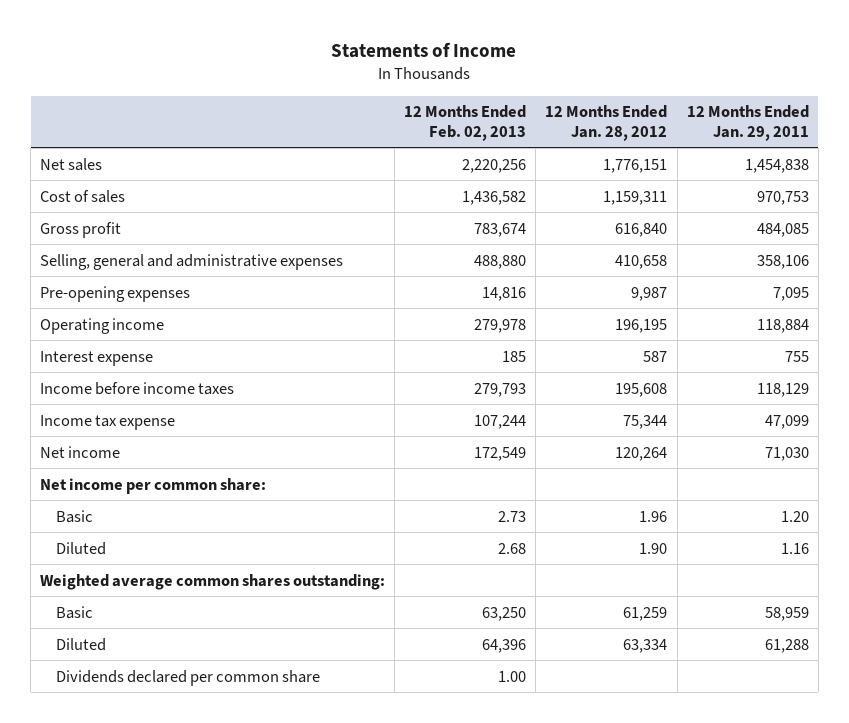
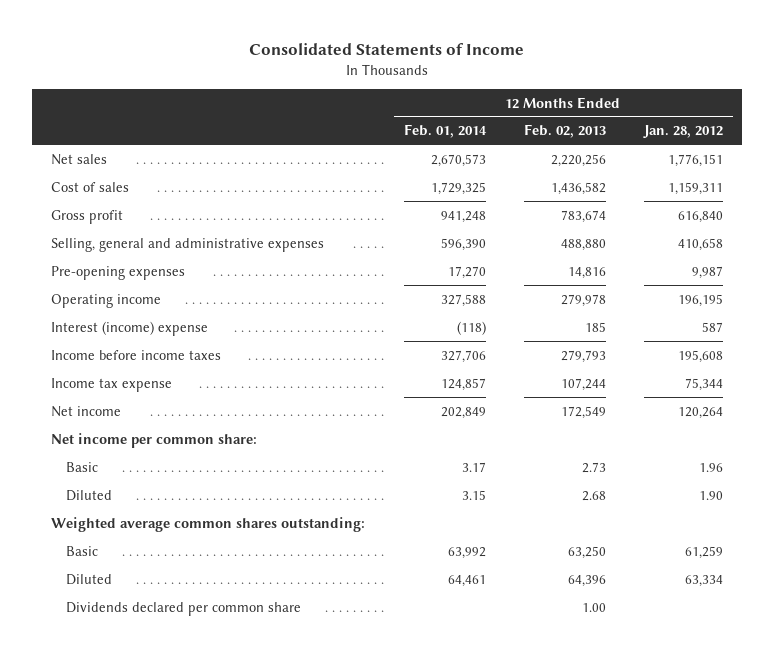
[331,41,517,58] Statements of Income -> [249,42,525,55] Consolidated Statements of Income
[686,105,809,141] 12 Months Ended Jan. 29, 2011 -> none
none -> [403,124,487,139] Feb. 01, 2014
[40,350,154,366] Interest expense -> [51,320,209,336] Interest (income) expense

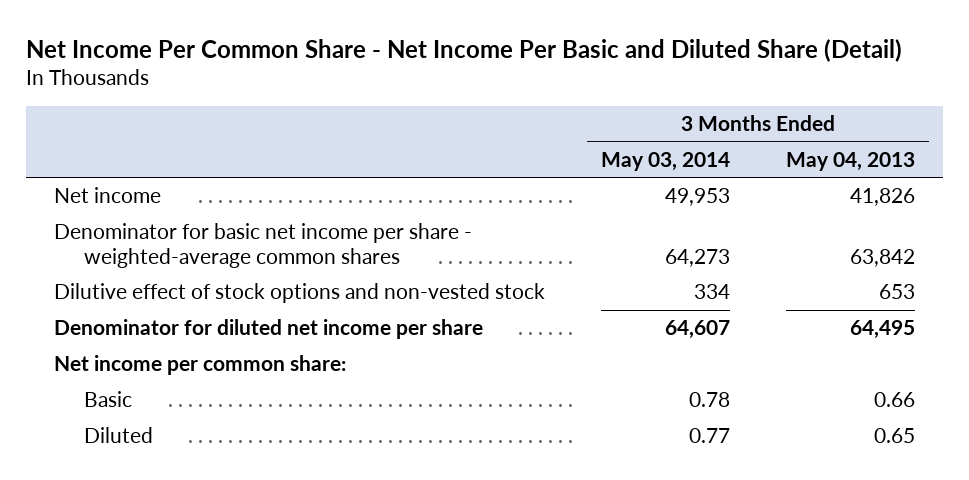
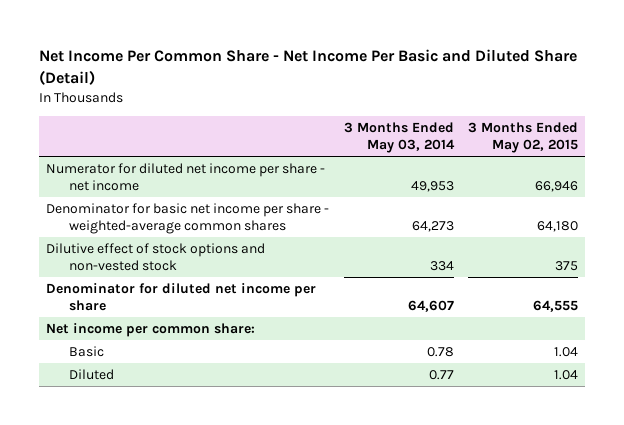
[786,151,916,171] May 04, 2013 -> none
none -> [467,122,578,154] 3 Months Ended May 02, 2015
[53,187,161,204] Net income -> [46,162,326,191] Numerator for diluted net income per share - net income

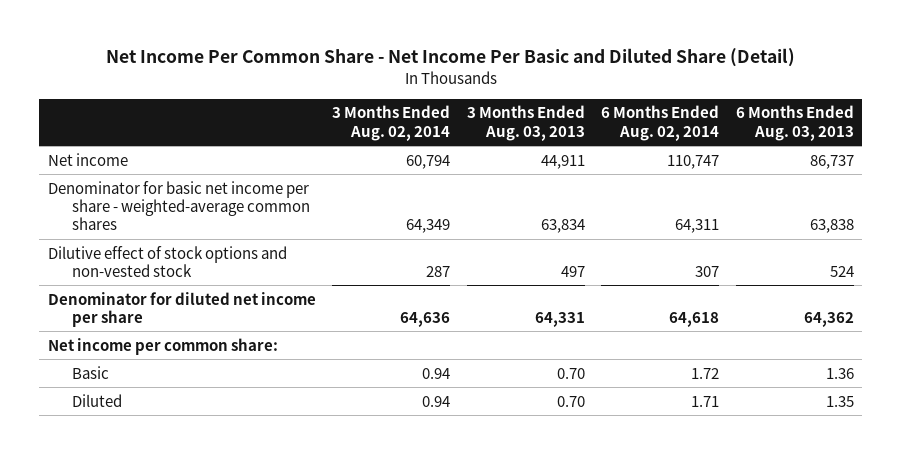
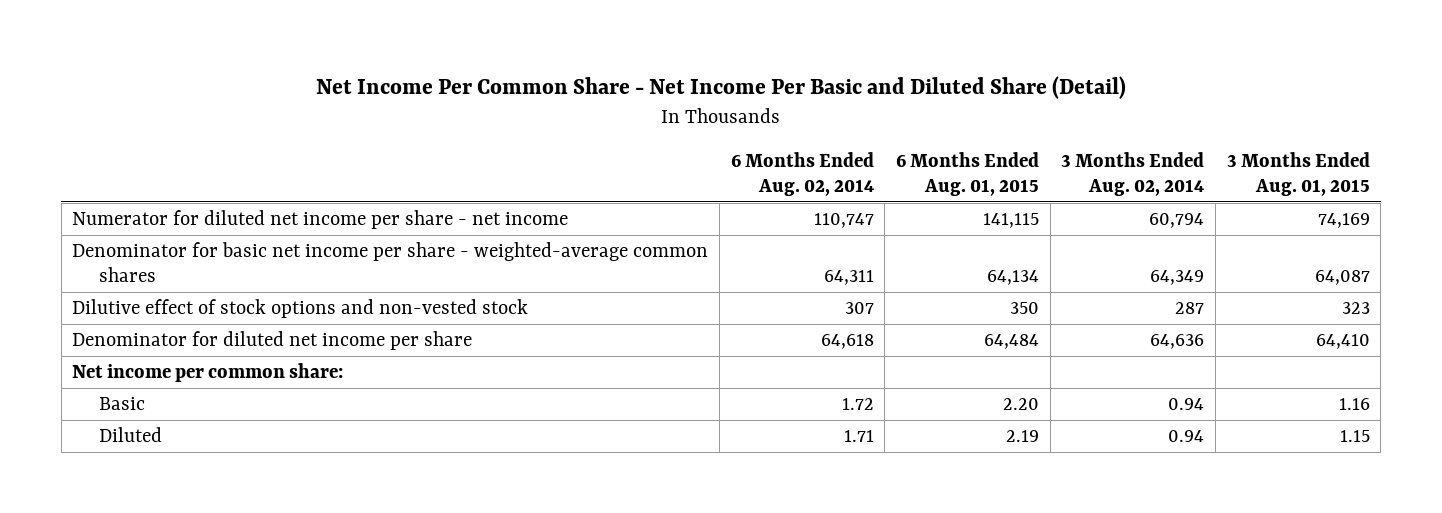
[466,105,585,141] 3 Months Ended Aug. 03, 2013 -> none
[735,105,854,141] 6 Months Ended Aug. 03, 2013 -> none
none -> [895,151,1039,196] 6 Months Ended Aug. 01, 2015
none -> [1226,151,1370,196] 3 Months Ended Aug. 01, 2015
[47,152,128,166] Net income -> [72,210,569,230] Numerator for diluted net income per share - net income

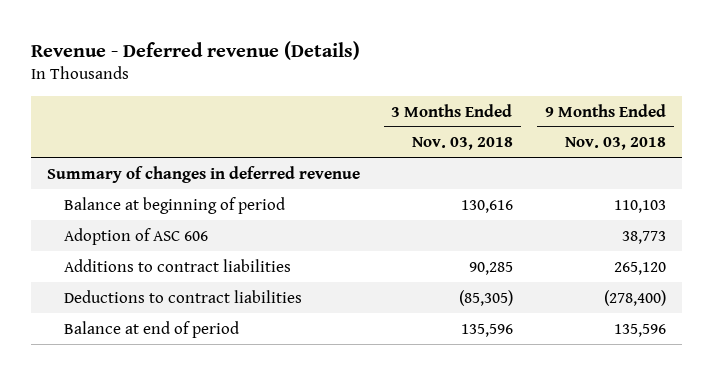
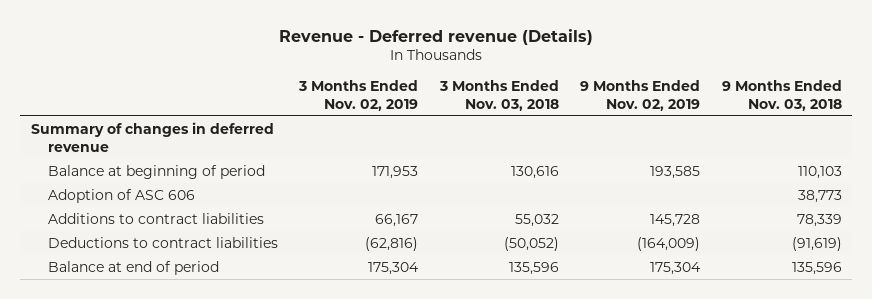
none -> [298,79,419,111] 3 Months Ended Nov. 02, 2019
none -> [580,79,701,111] 9 Months Ended Nov. 02, 2019
[468,261,513,275] 90,285 -> [514,213,559,227] 55,032
[614,261,667,275] 265,120 -> [796,213,842,227] 78,339
[458,289,513,306] (85,305) -> [503,236,559,251] (50,052)
[604,289,667,306] (278,400) -> [791,236,842,251] (91,619)

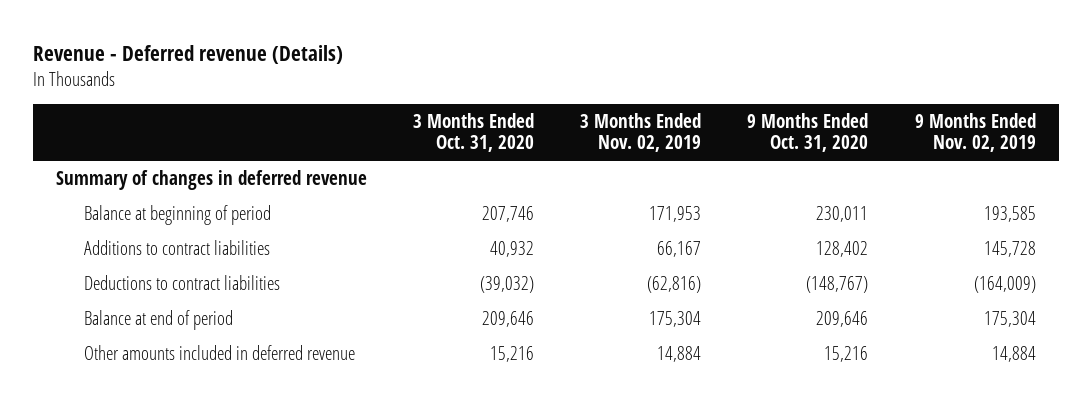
[438,79,559,111] 3 Months Ended Nov. 03, 2018 -> none
[721,79,842,111] 9 Months Ended Nov. 03, 2018 -> none
none -> [413,113,535,153] 3 Months Ended Oct. 31, 2020
none -> [747,113,869,153] 9 Months Ended Oct. 31, 2020
[47,188,195,203] Adoption of ASC 606 -> none
none -> [83,344,355,360] Other amounts included in deferred revenue

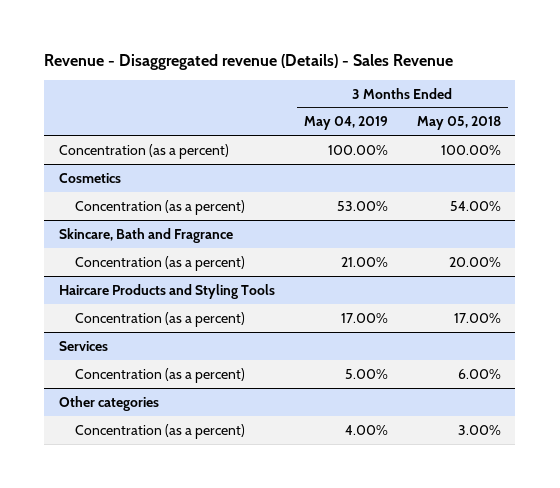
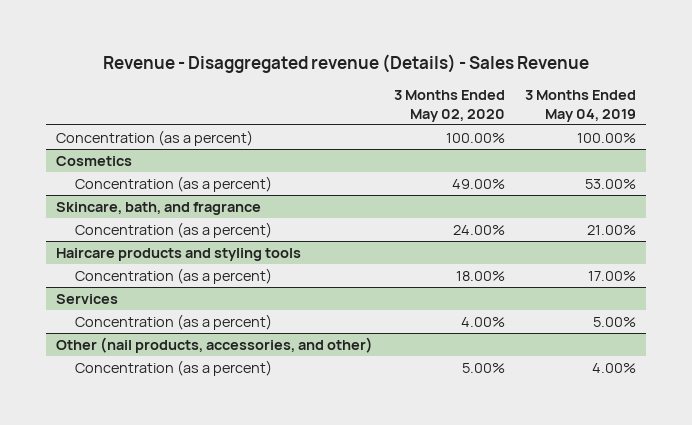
[416,116,501,131] May 05, 2018 -> none
none -> [393,90,505,122] 3 Months Ended May 02, 2020
[58,227,233,243] Skincare, Bath and Fragrance -> [56,201,262,215] Skincare, bath, and fragrance
[58,283,275,299] Haircare Products and Styling Tools -> [56,247,302,261] Haircare products and styling tools
[58,395,159,411] Other categories -> [56,336,374,353] Other (nail products, accessories, and other)

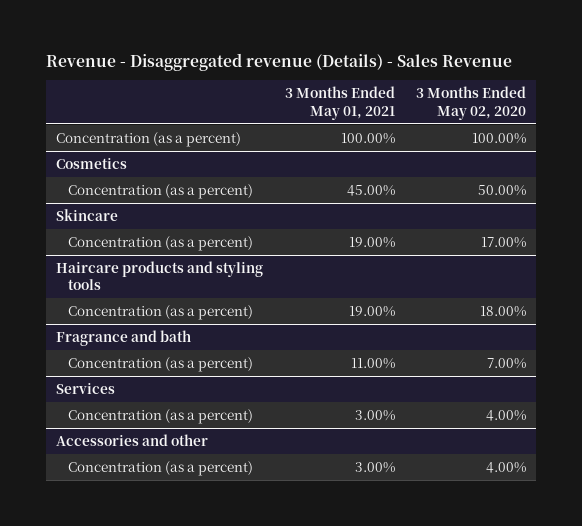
[525,90,637,122] 3 Months Ended May 04, 2019 -> none
none -> [284,86,395,120] 3 Months Ended May 01, 2021
[451,178,505,189] 49.00% -> [477,184,526,196] 50.00%
[56,201,262,215] Skincare, bath, and fragrance -> [56,208,119,221] Skincare
[452,224,505,235] 24.00% -> [480,236,526,248] 17.00%
none -> [56,329,192,346] Fragrance and bath
none -> [68,356,254,372] Concentration (as a percent)
[56,336,374,353] Other (nail products, accessories, and other) -> [56,433,209,446] Accessories and other
[461,362,505,373] 5.00% -> [485,461,526,473] 4.00%

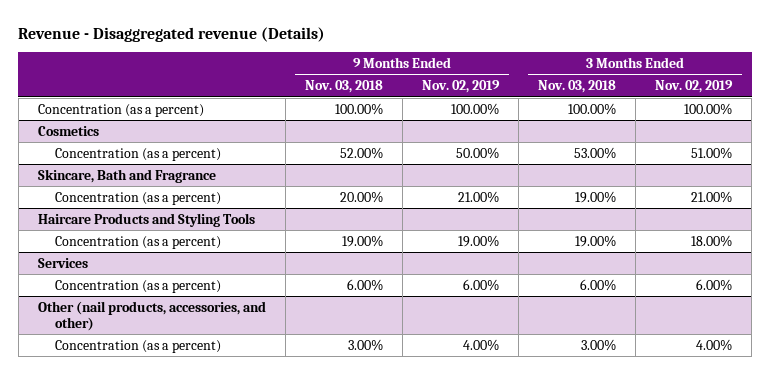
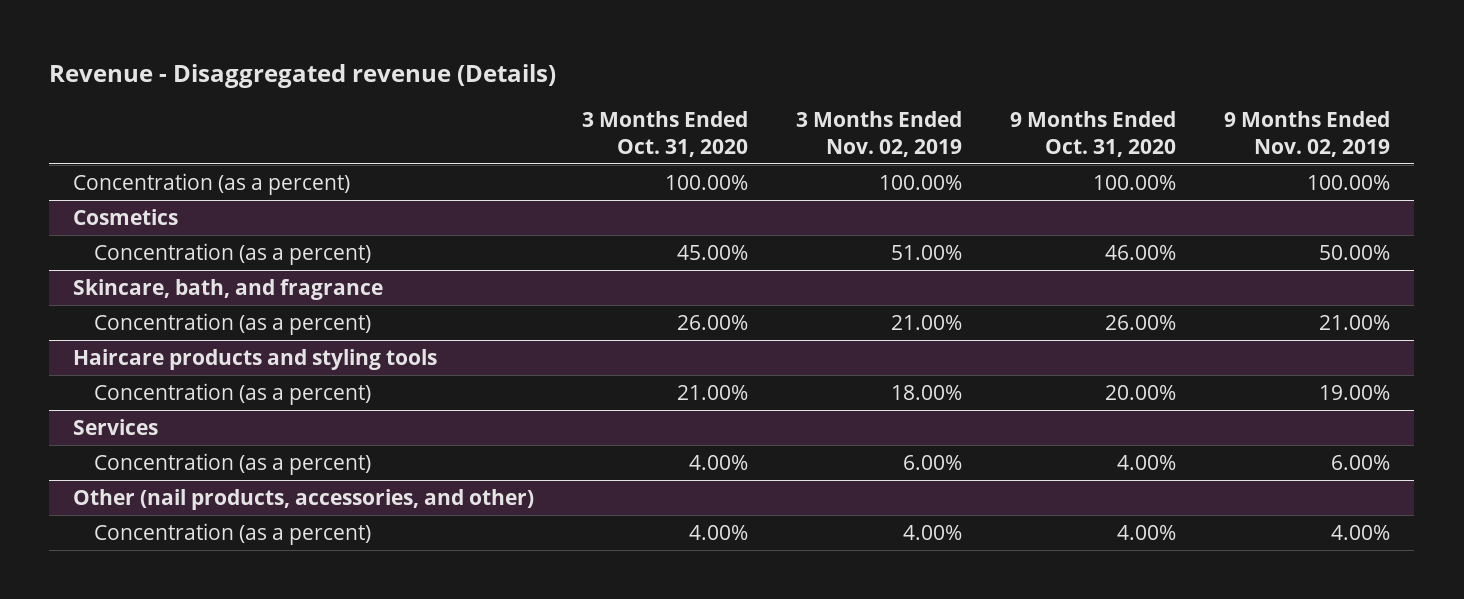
[304,80,383,94] Nov. 03, 2018 -> none
[537,80,616,94] Nov. 03, 2018 -> none
none -> [582,110,749,157] 3 Months Ended Oct. 31, 2020
none -> [1010,110,1177,157] 9 Months Ended Oct. 31, 2020
[37,168,216,183] Skincare, Bath and Fragrance -> [73,278,384,300] Skincare, bath, and fragrance
[37,212,255,227] Haircare Products and Styling Tools -> [73,348,438,370] Haircare products and styling tools

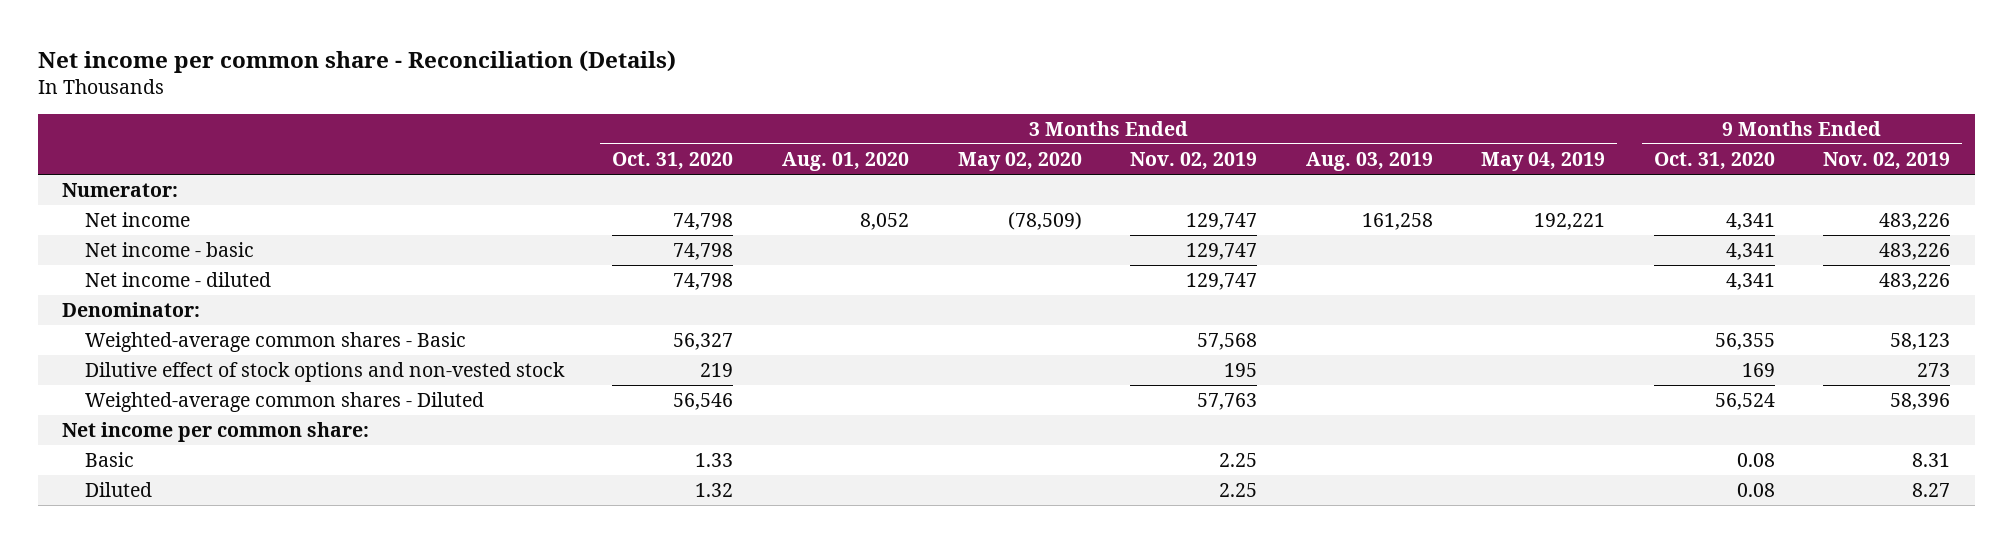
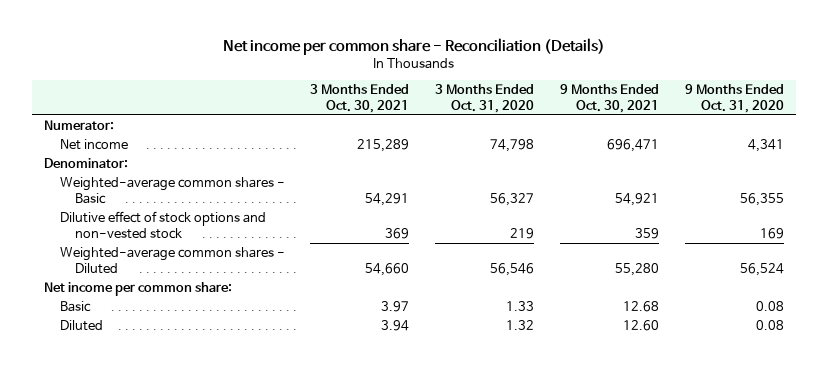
[782,152,910,172] Aug. 01, 2020 -> none
[957,152,1082,172] May 02, 2020 -> none
[1130,152,1258,171] Nov. 02, 2019 -> none
[1305,152,1433,172] Aug. 03, 2019 -> none
[1481,152,1606,172] May 04, 2019 -> none
[1823,152,1951,171] Nov. 02, 2019 -> none
none -> [310,83,410,113] 3 Months Ended Oct. 30, 2021
none -> [559,83,659,113] 9 Months Ended Oct. 30, 2021
[84,242,254,258] Net income - basic -> none
[84,272,271,288] Net income - diluted -> none

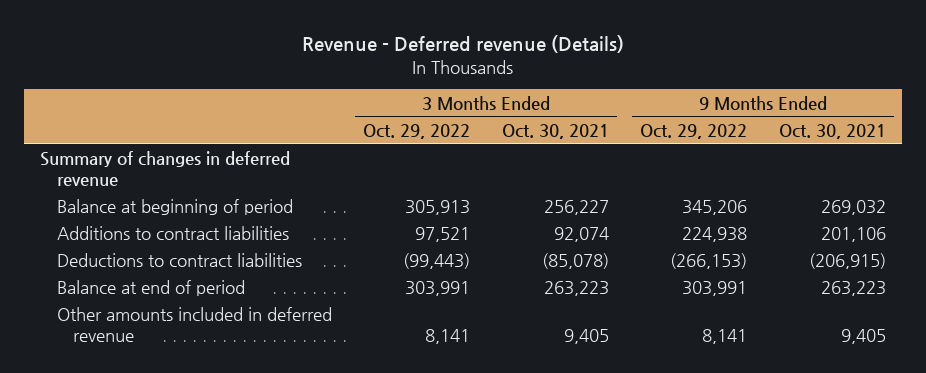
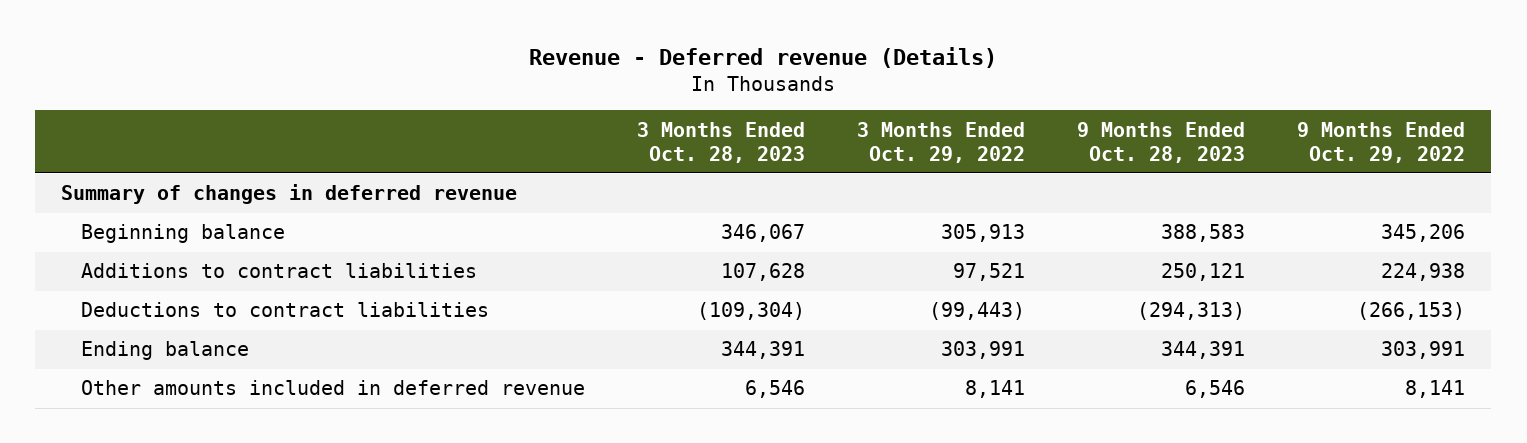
[501,123,609,139] Oct. 30, 2021 -> none
[778,123,886,139] Oct. 30, 2021 -> none
none -> [637,121,806,163] 3 Months Ended Oct. 28, 2023
none -> [1077,121,1246,163] 9 Months Ended Oct. 28, 2023
[56,199,293,216] Balance at beginning of period -> [81,224,286,244] Beginning balance
[56,280,245,297] Balance at end of period -> [81,341,250,361] Ending balance

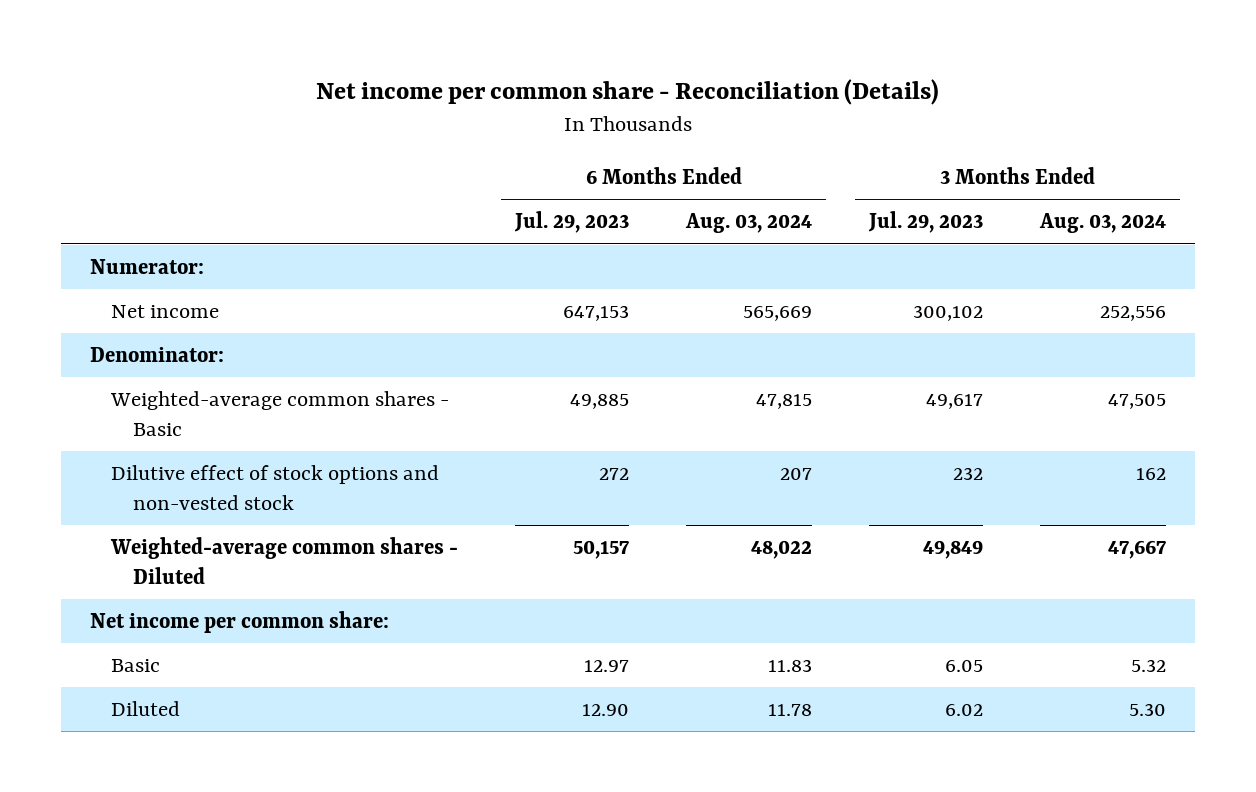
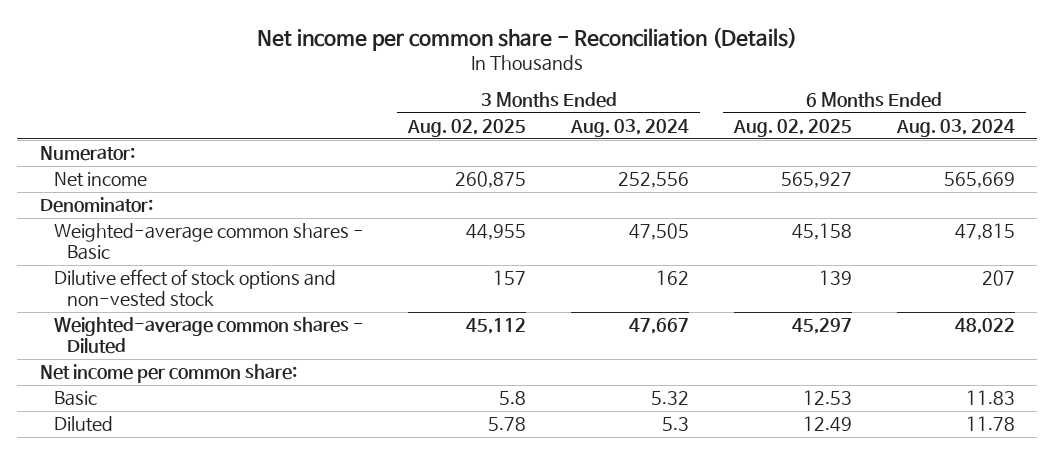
[514,211,630,234] Jul. 29, 2023 -> none
[868,211,984,234] Jul. 29, 2023 -> none
none -> [407,119,527,138] Aug. 02, 2025
none -> [733,119,853,138] Aug. 02, 2025
[1129,702,1167,716] 5.30 -> [662,417,690,432] 5.3

